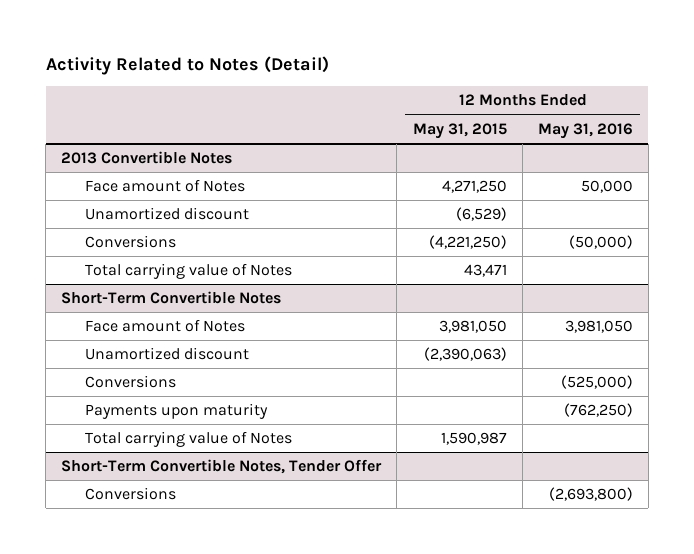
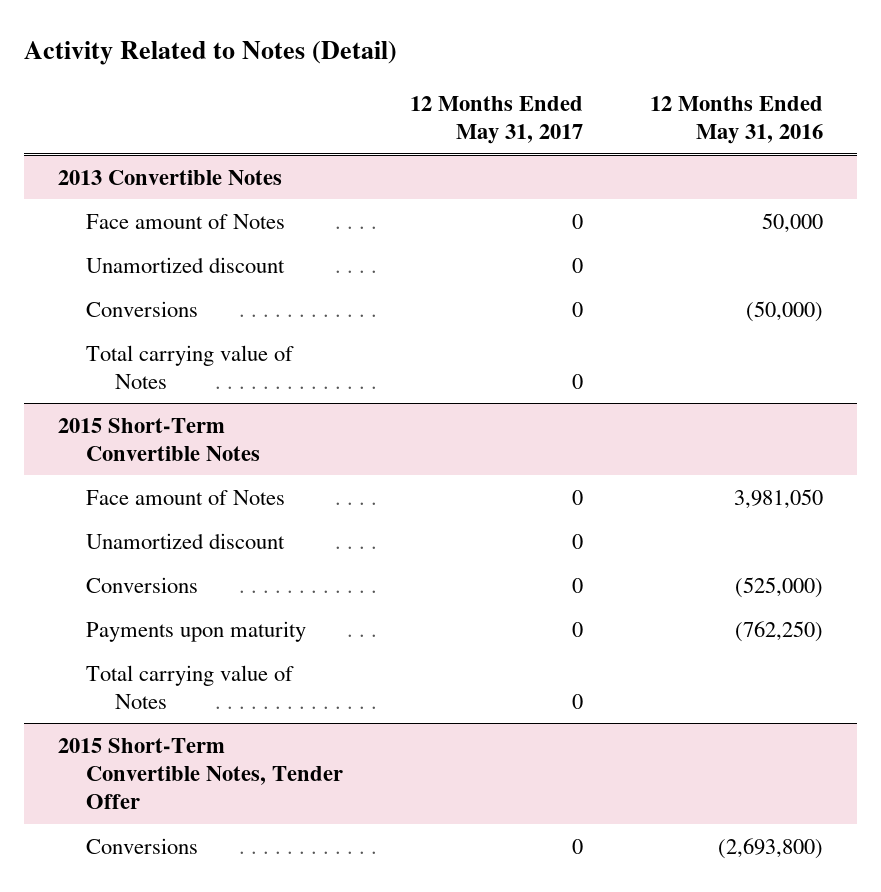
[412,122,507,139] May 31, 2015 -> none
none -> [410,95,584,145] 12 Months Ended May 31, 2017
[61,291,282,305] Short-Term Convertible Notes -> [57,417,261,461] 2015 Short-Term Convertible Notes
[61,459,383,475] Short-Term Convertible Notes, Tender Offer -> [57,737,344,810] 2015 Short-Term Convertible Notes, Tender Offer

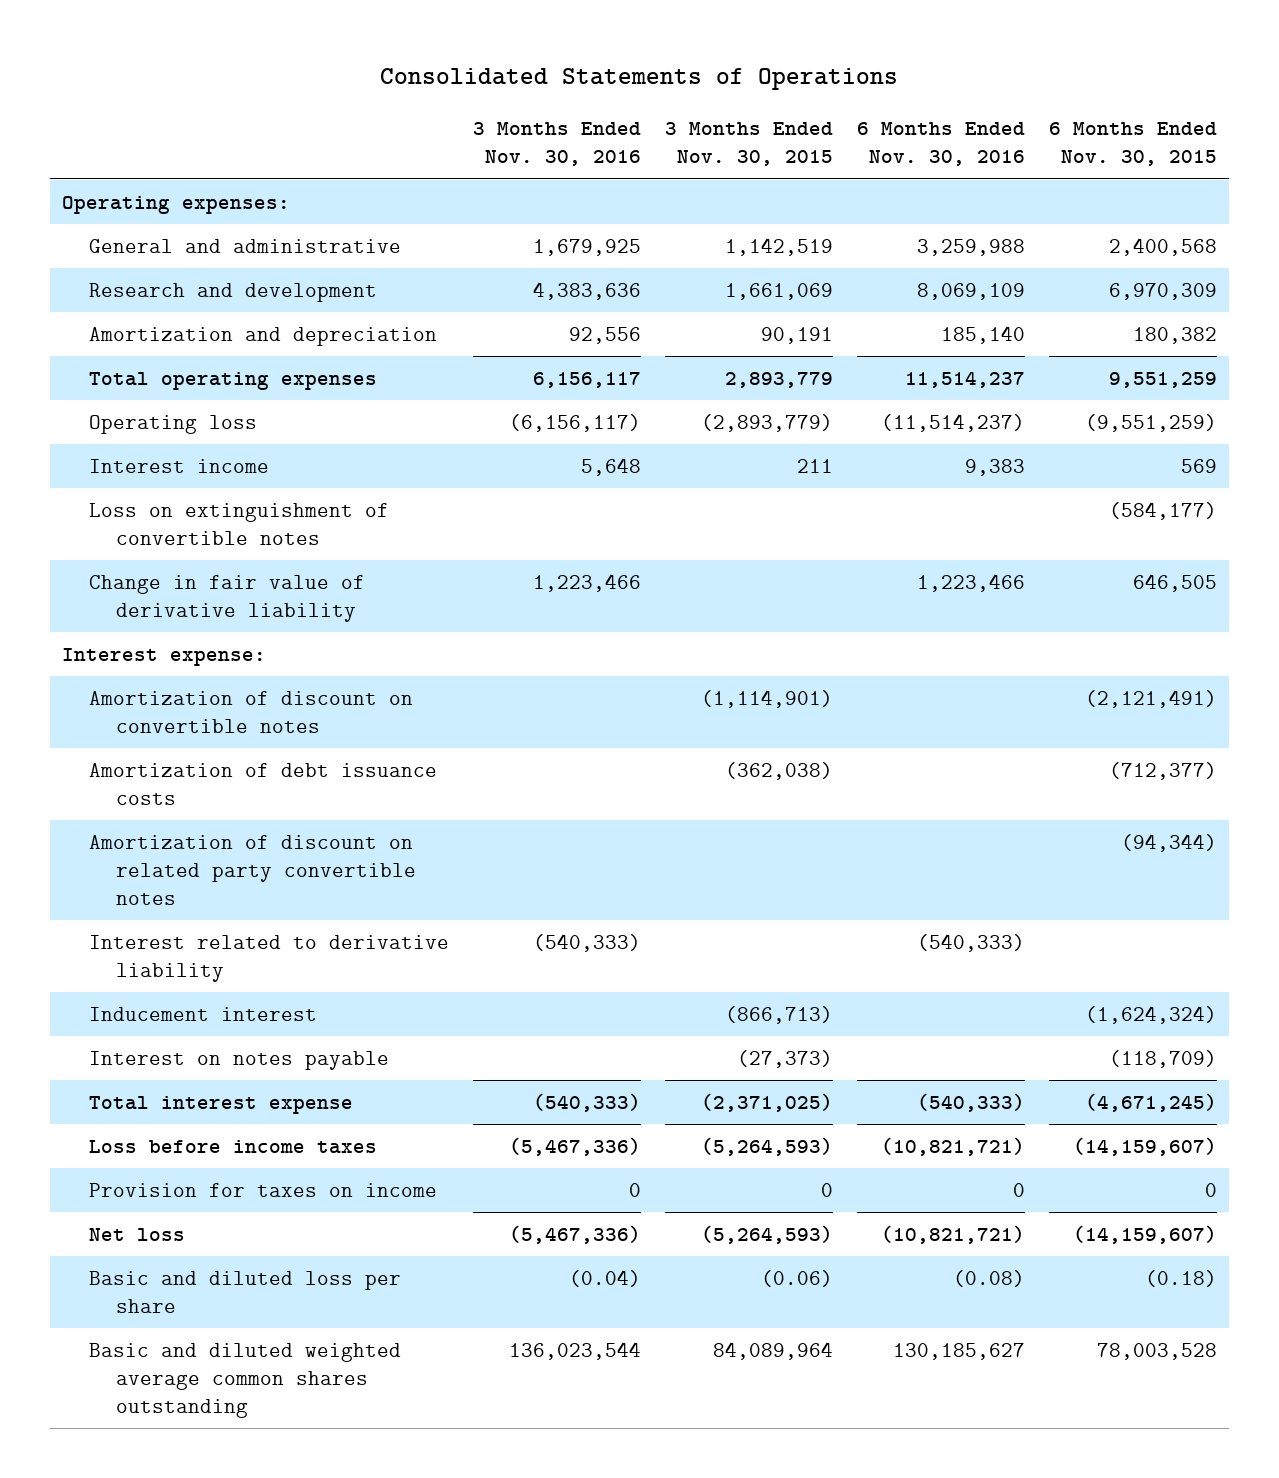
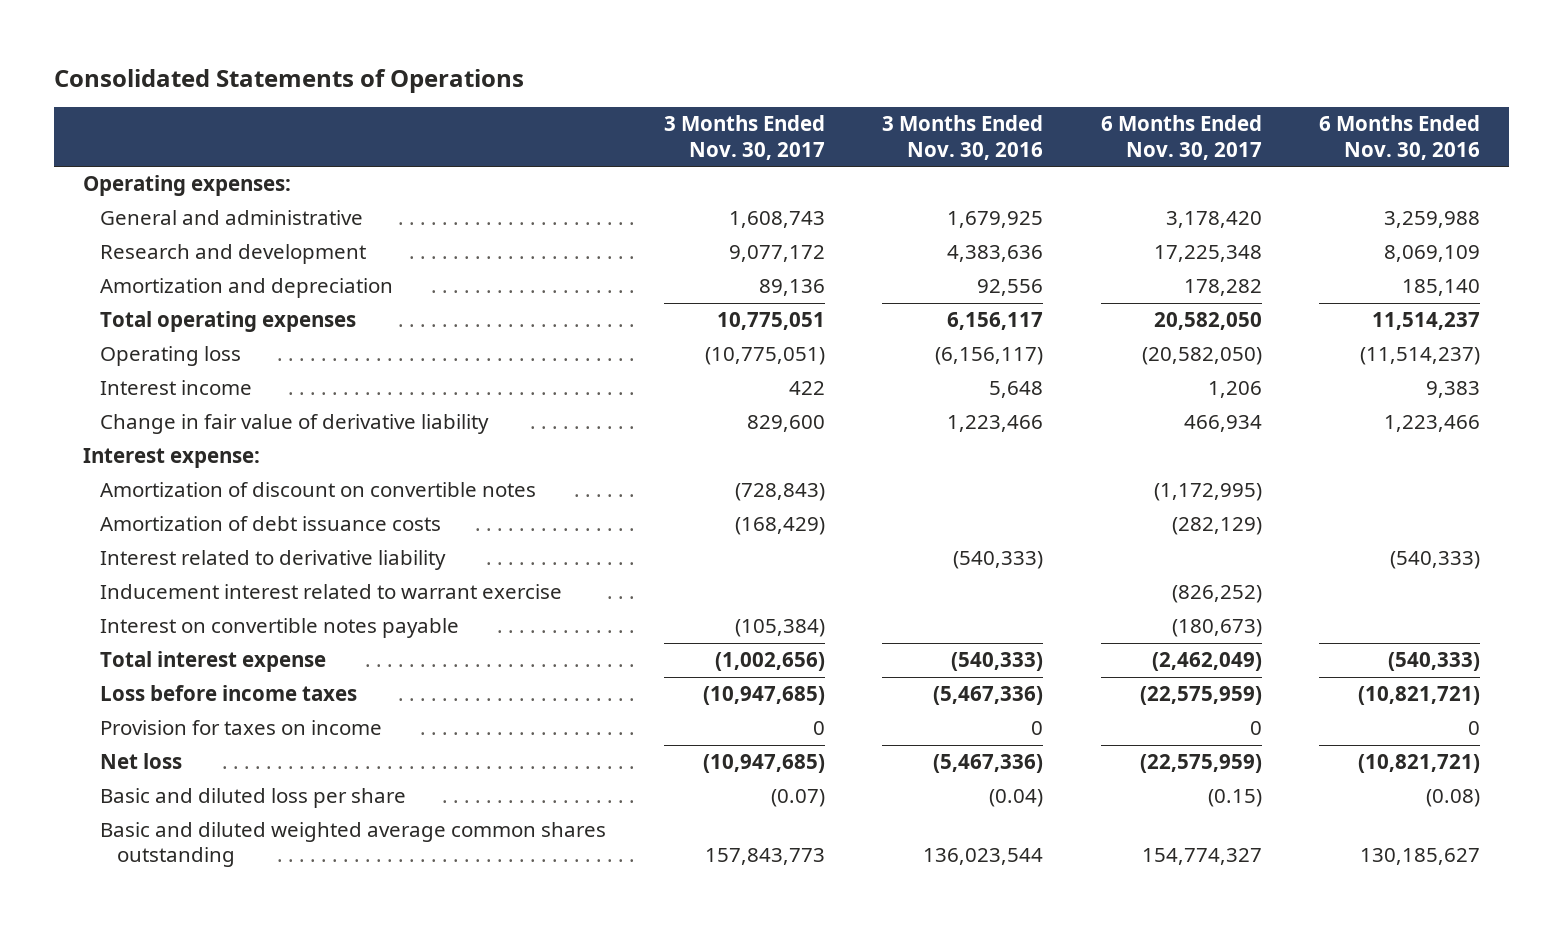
[664,122,833,167] 3 Months Ended Nov. 30, 2015 -> none
[1048,122,1217,167] 6 Months Ended Nov. 30, 2015 -> none
none -> [663,115,825,160] 3 Months Ended Nov. 30, 2017
none -> [1100,115,1262,160] 6 Months Ended Nov. 30, 2017
[89,502,390,545] Loss on extinguishment of convertible notes -> none
[89,834,417,906] Amortization of discount on related party convertible notes -> none
[89,1006,318,1021] Inducement interest -> none
none -> [99,584,562,600] Inducement interest related to warrant exercise
[89,1050,390,1070] Interest on notes payable -> [99,618,459,639] Interest on convertible notes payable

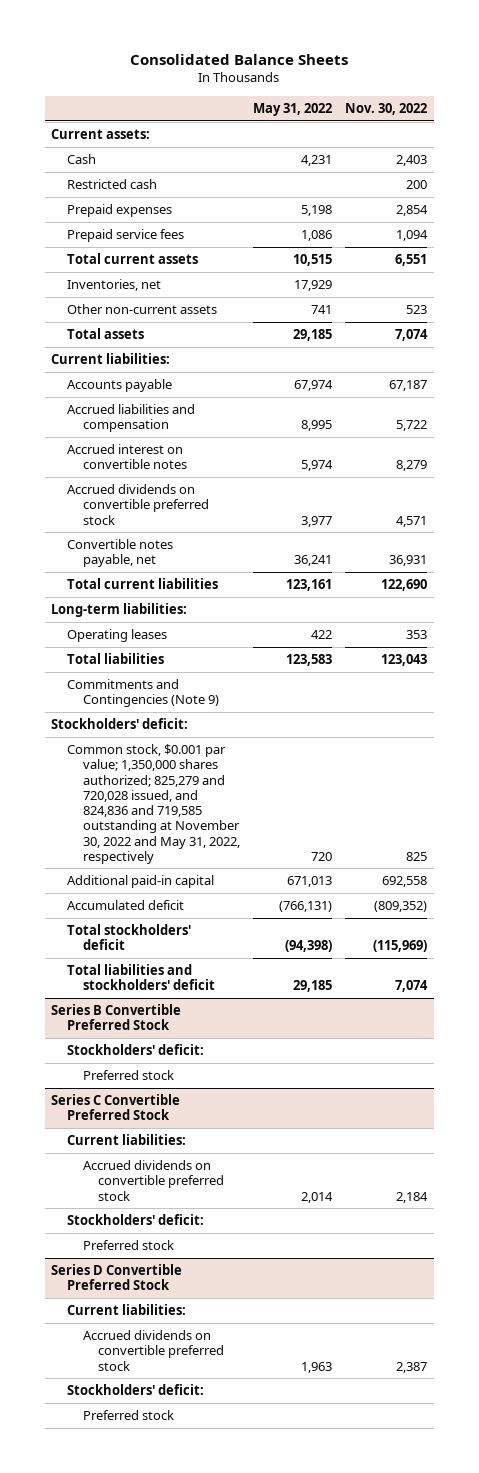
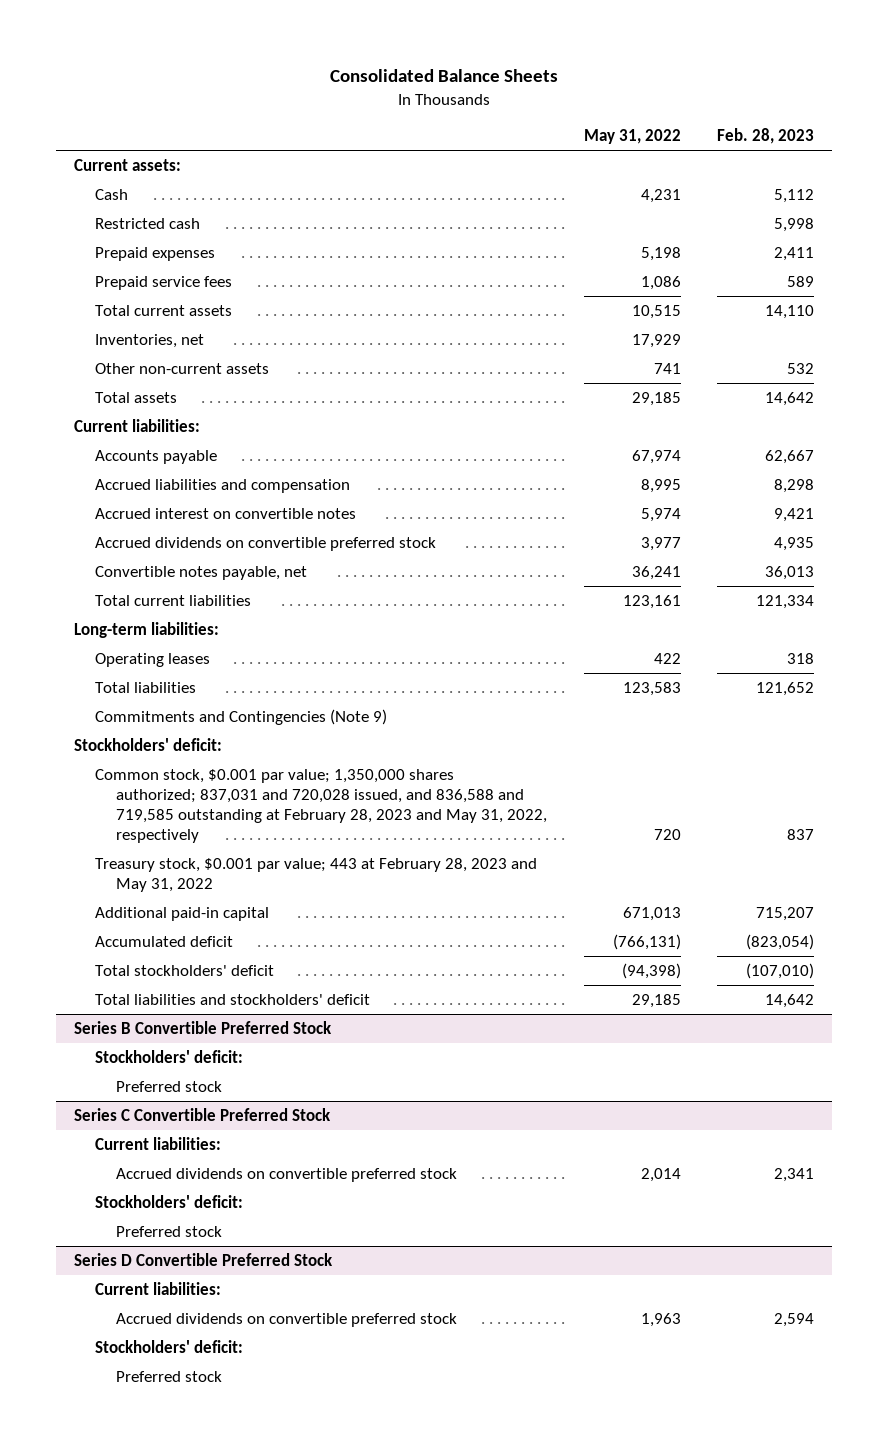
[345,102,428,115] Nov. 30, 2022 -> none
none -> [717,128,815,145] Feb. 28, 2023
[66,744,240,864] Common stock, $0.001 par value; 1,350,000 shares authorized; 825,279 and 720,028 issued, and 824,836 and 719,585 outstanding at November 30, 2022 and May 31, 2022, respectively -> [95,768,547,843] Common stock, $0.001 par value; 1,350,000 shares authorized; 837,031 and 720,028 issued, and 836,588 and 719,585 outstanding at February 28, 2023 and May 31, 2022, respectively
none -> [95,857,538,892] Treasury stock, $0.001 par value; 443 at February 28, 2023 and May 31, 2022

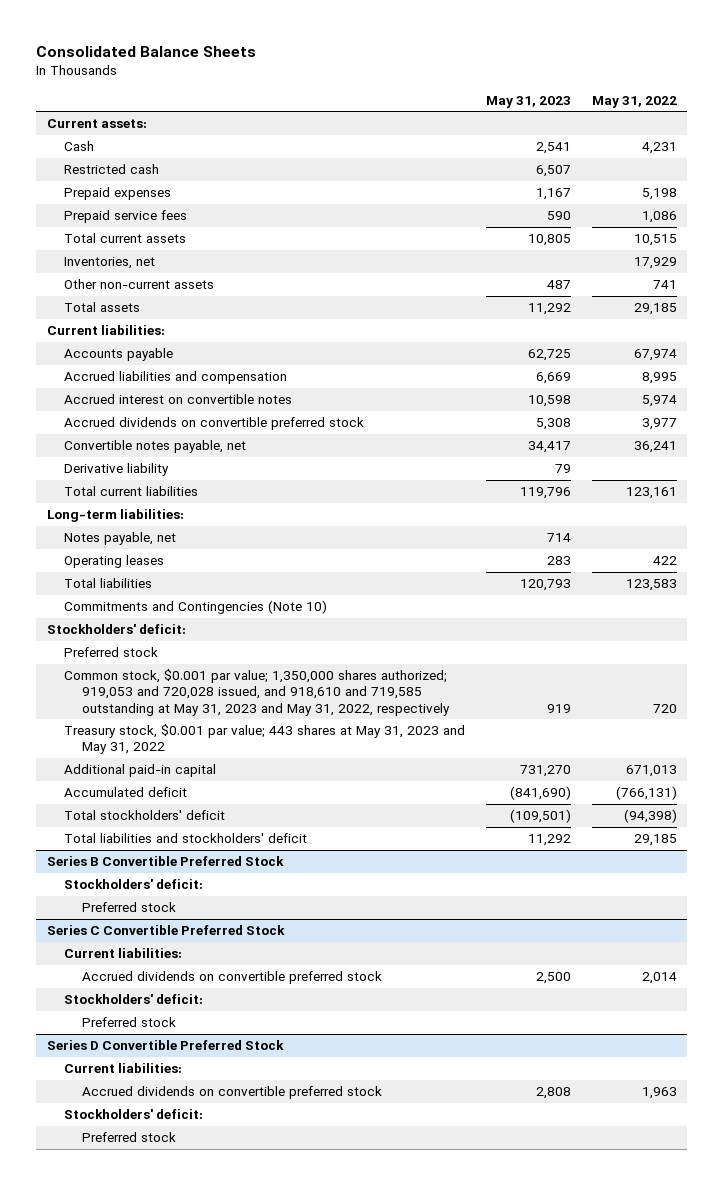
[717,128,815,145] Feb. 28, 2023 -> none
none -> [485,95,571,108] May 31, 2023
none -> [64,463,170,477] Derivative liability
none -> [64,532,177,546] Notes payable, net
[95,708,388,725] Commitments and Contingencies (Note 9) -> [64,600,328,615] Commitments and Contingencies (Note 10)
none -> [64,647,159,658] Preferred stock
[95,768,547,843] Common stock, $0.001 par value; 1,350,000 shares authorized; 837,031 and 720,028 issued, and 836,588 and 719,585 outstanding at February 28, 2023 and May 31, 2022, respectively -> [64,669,451,716] Common stock, $0.001 par value; 1,350,000 shares authorized; 919,053 and 720,028 issued, and 918,610 and 719,585 outstanding at May 31, 2023 and May 31, 2022, respectively
[95,857,538,892] Treasury stock, $0.001 par value; 443 at February 28, 2023 and May 31, 2022 -> [64,724,466,755] Treasury stock, $0.001 par value; 443 shares at May 31, 2023 and May 31, 2022

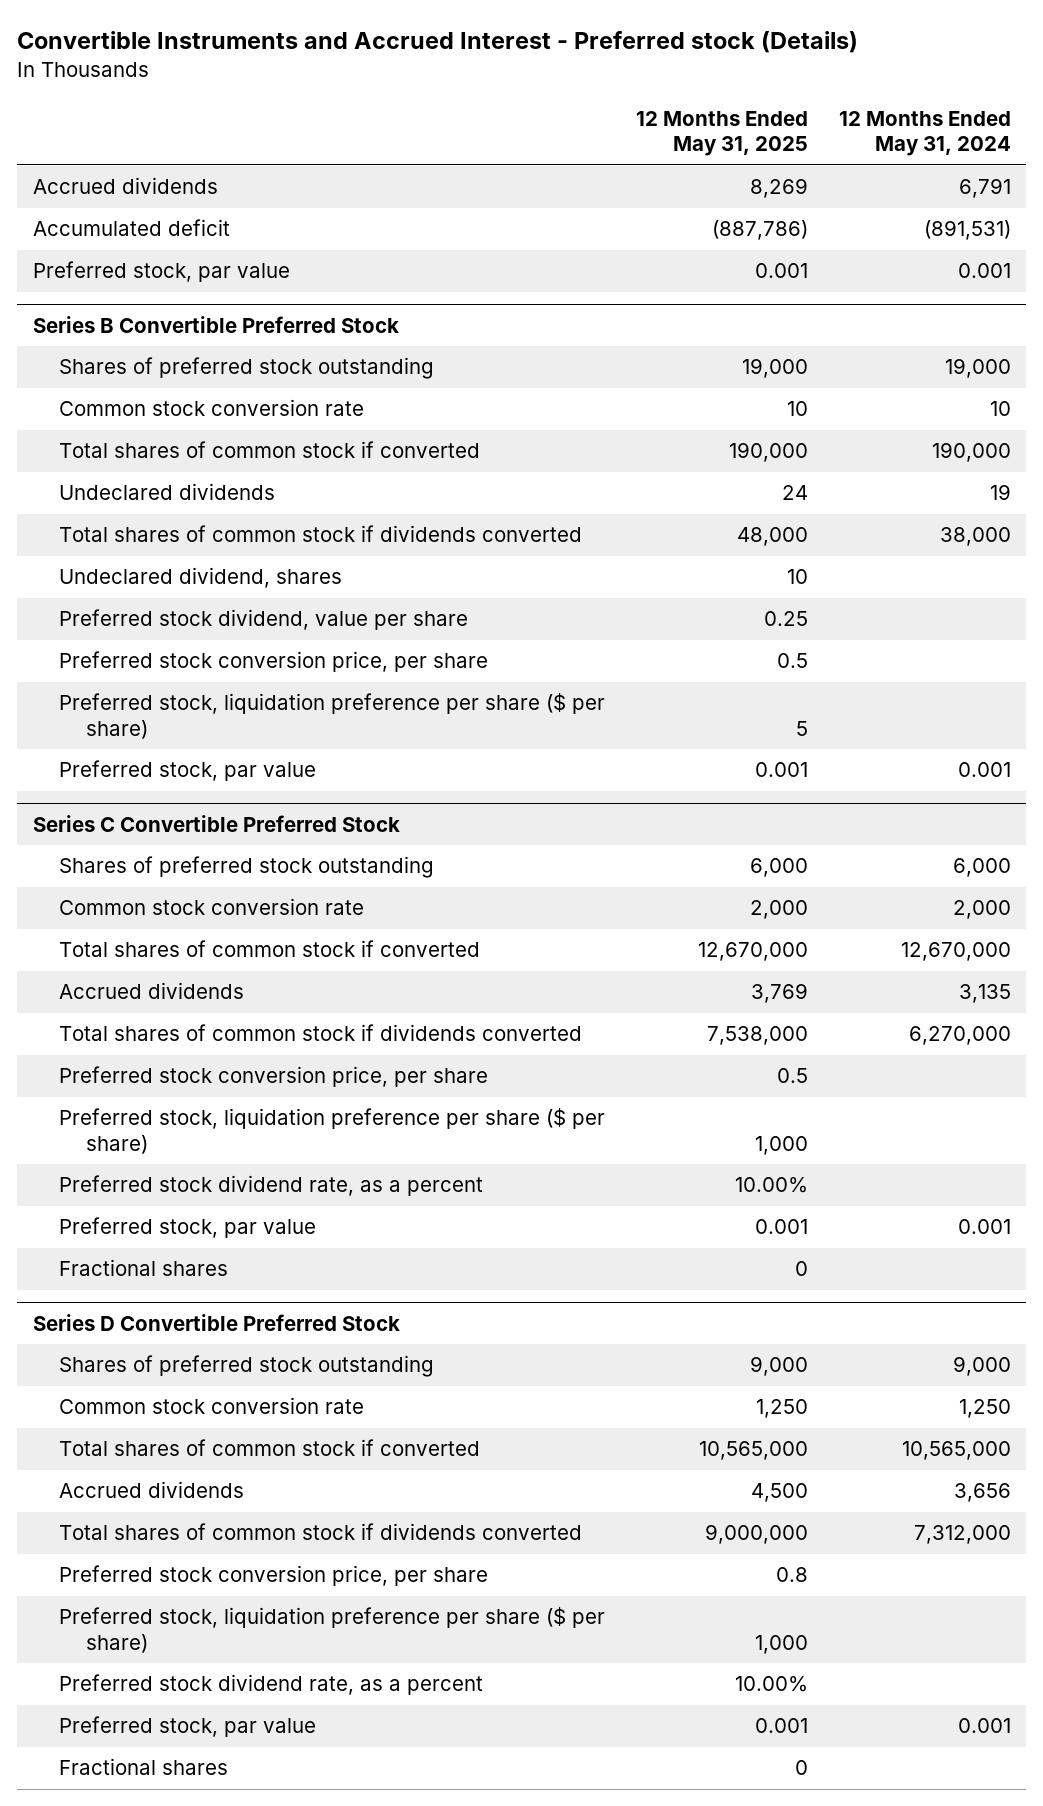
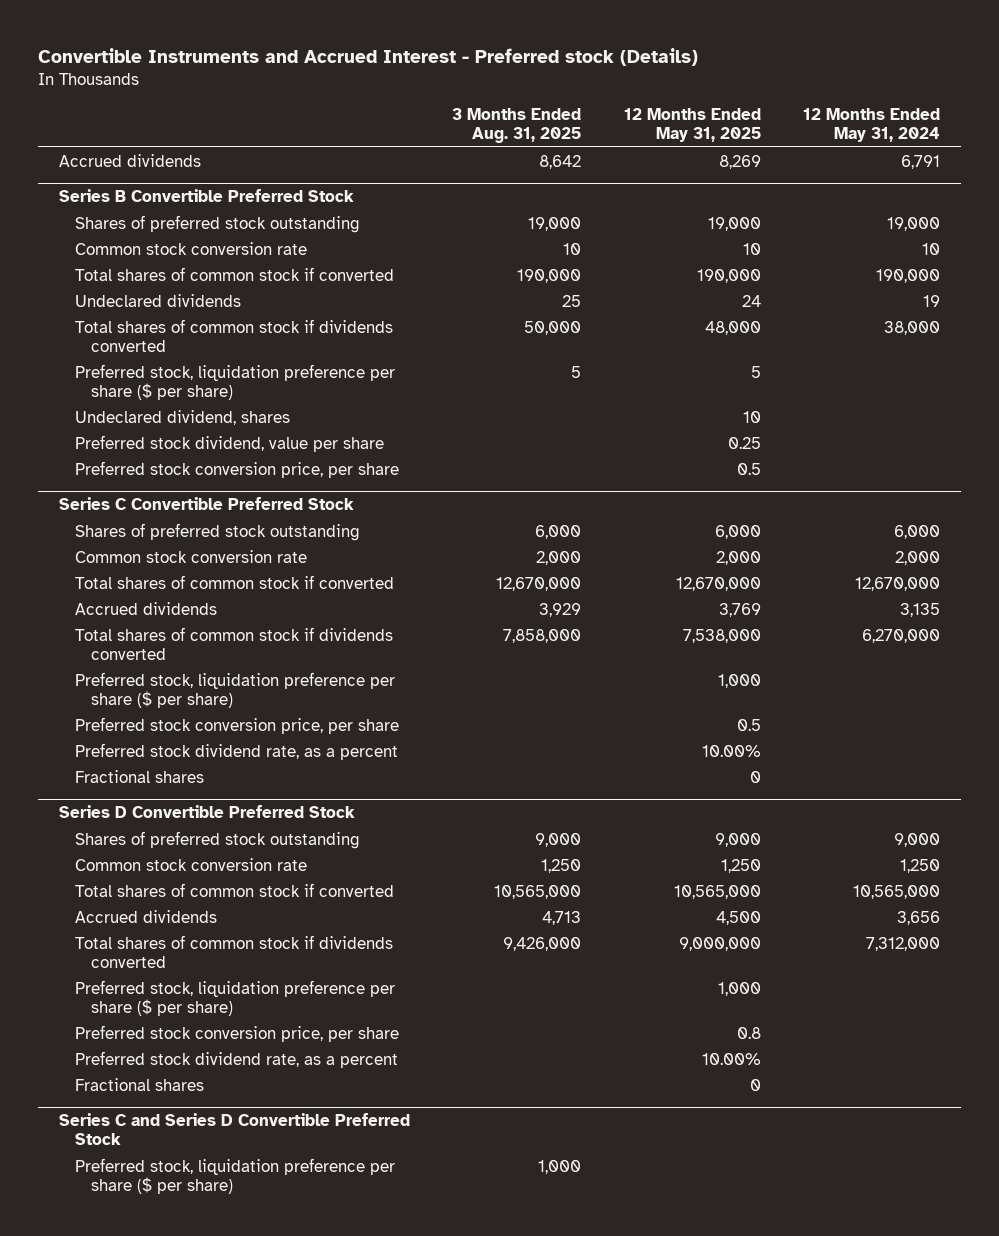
none -> [452,108,582,144] 3 Months Ended Aug. 31, 2025
[32,219,230,237] Accumulated deficit -> none
[32,261,290,283] Preferred stock, par value -> none
[59,693,606,739] Preferred stock, liquidation preference per share ($ per share) -> [74,363,395,400] Preferred stock, liquidation preference per share ($ per share)
[59,760,317,782] Preferred stock, par value -> none
[59,1066,489,1088] Preferred stock conversion price, per share -> [74,716,399,734] Preferred stock conversion price, per share
[59,1217,317,1239] Preferred stock, par value -> none
[59,1565,489,1587] Preferred stock conversion price, per share -> [74,1024,399,1042] Preferred stock conversion price, per share
[59,1716,317,1738] Preferred stock, par value -> none
none -> [58,1113,410,1146] Series C and Series D Convertible Preferred Stock
none -> [74,1157,395,1194] Preferred stock, liquidation preference per share ($ per share)

